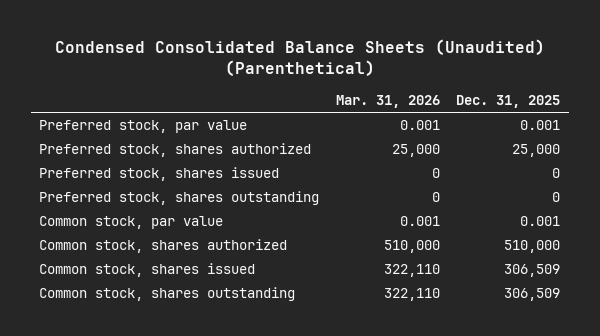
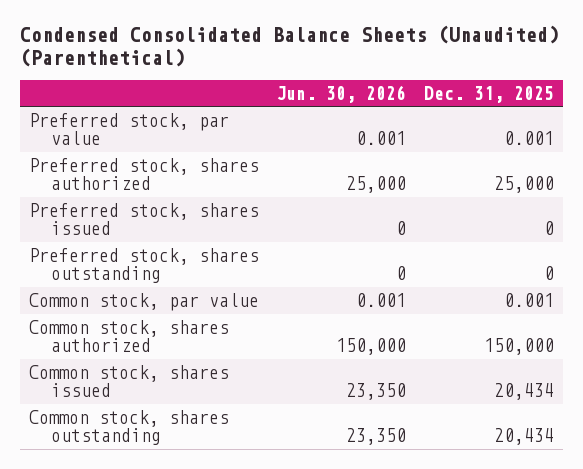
[335,95,440,109] Mar. 31, 2026 -> none
none -> [276,84,407,103] Jun. 30, 2026
[504,240,561,254] 510,000 -> [484,338,555,356] 150,000
[504,264,561,278] 306,509 -> [494,383,555,401] 20,434
[504,288,561,302] 306,509 -> [494,428,555,446] 20,434

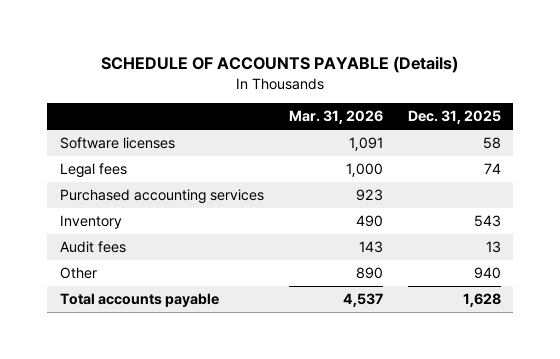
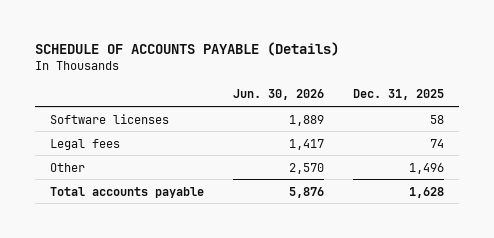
[288,110,383,125] Mar. 31, 2026 -> none
none -> [232,89,324,101] Jun. 30, 2026
[59,189,264,205] Purchased accounting services -> none
[59,215,122,230] Inventory -> none
[59,241,126,254] Audit fees -> none
[473,267,501,280] 940 -> [409,162,445,174] 1,496

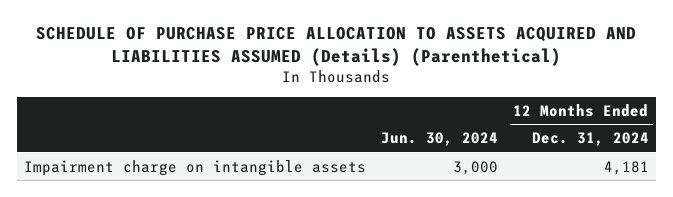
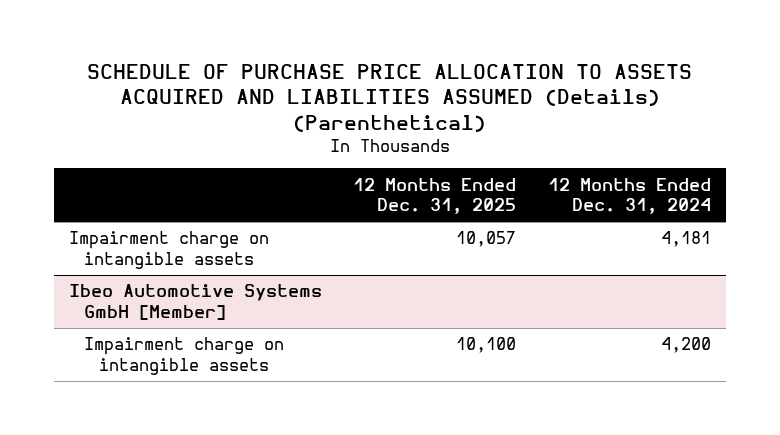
[381,132,499,147] Jun. 30, 2024 -> none
none -> [353,177,517,215] 12 Months Ended Dec. 31, 2025
none -> [69,284,323,321] Ibeo Automotive Systems GmbH [Member]
none -> [83,337,284,376] Impairment charge on intangible assets

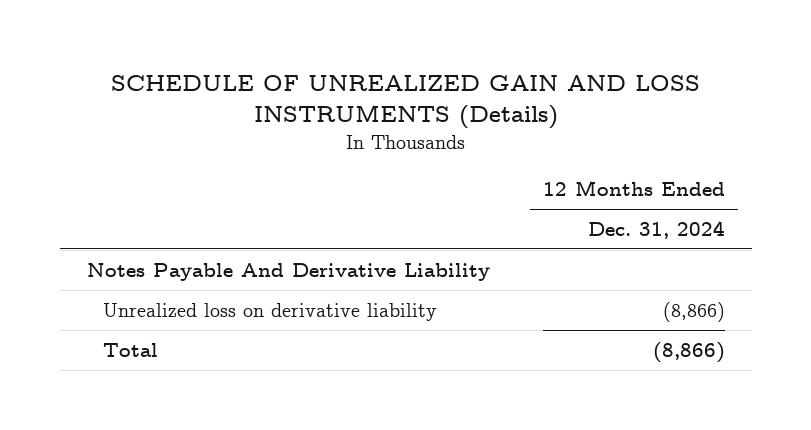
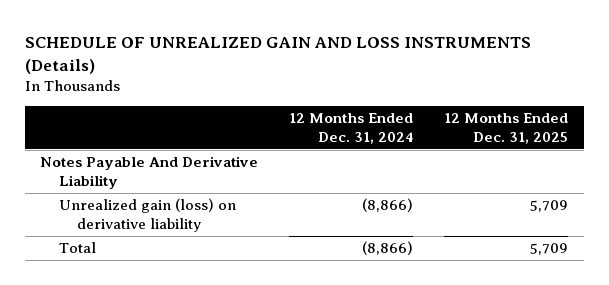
none -> [444,113,569,144] 12 Months Ended Dec. 31, 2025
[102,302,437,321] Unrealized loss on derivative liability -> [58,198,236,232] Unrealized gain (loss) on derivative liability

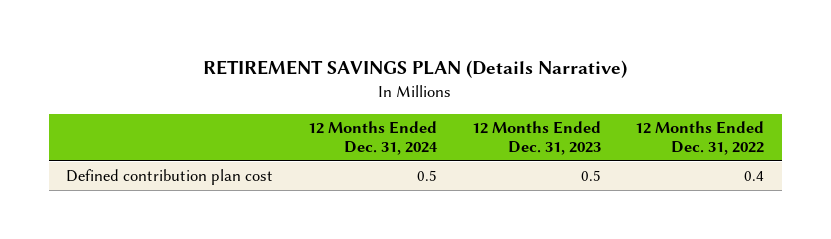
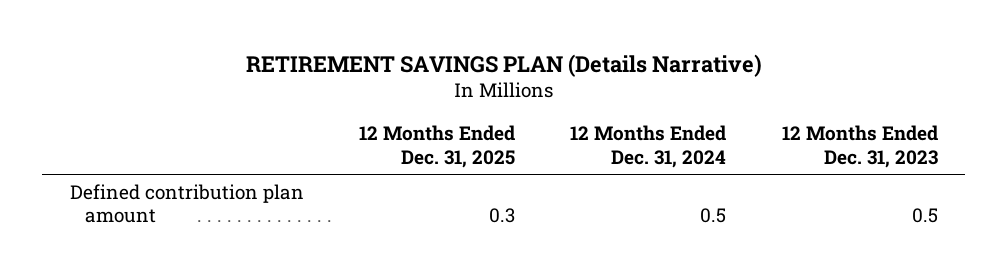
[635,120,765,156] 12 Months Ended Dec. 31, 2022 -> none
none -> [359,125,516,168] 12 Months Ended Dec. 31, 2025
[66,169,274,186] Defined contribution plan cost -> [69,183,304,224] Defined contribution plan amount

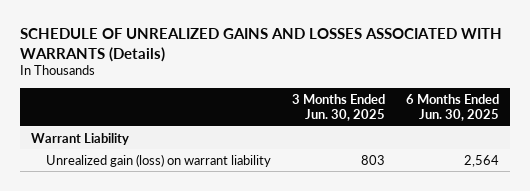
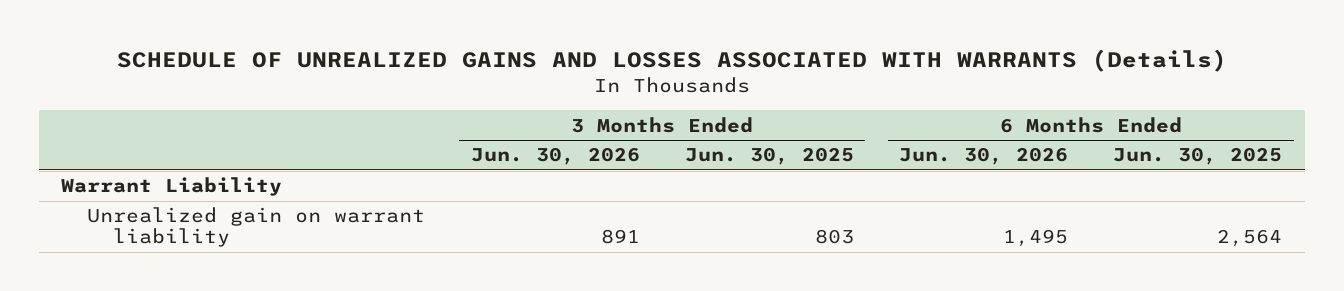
none -> [470,147,640,166] Jun. 30, 2026
none -> [899,147,1069,166] Jun. 30, 2026
[46,153,272,167] Unrealized gain (loss) on warrant liability -> [87,207,426,248] Unrealized gain on warrant liability

